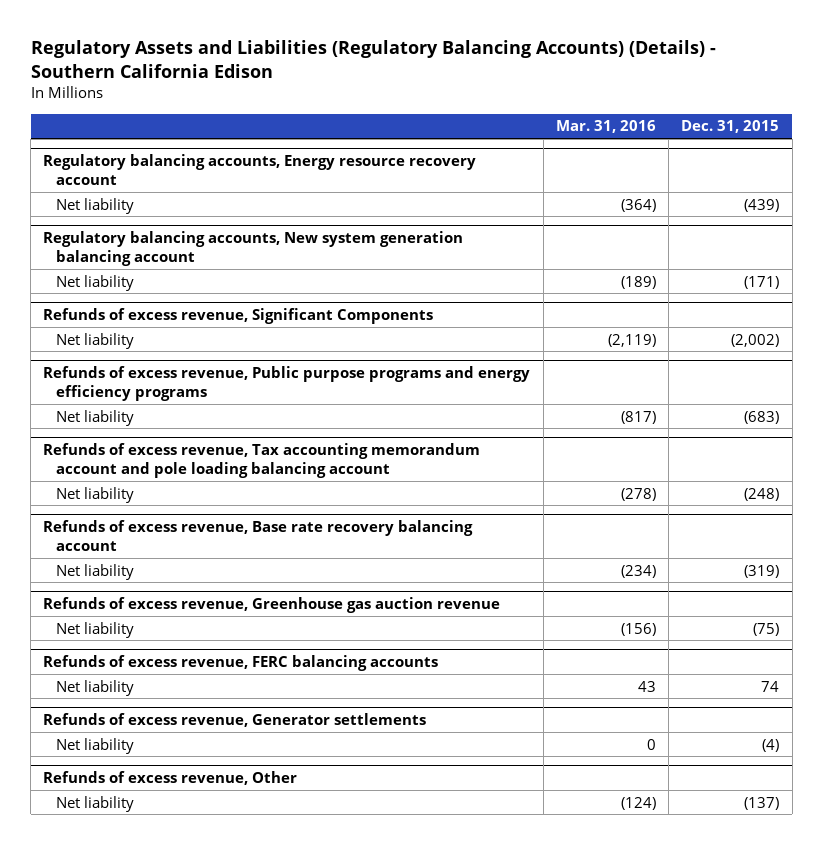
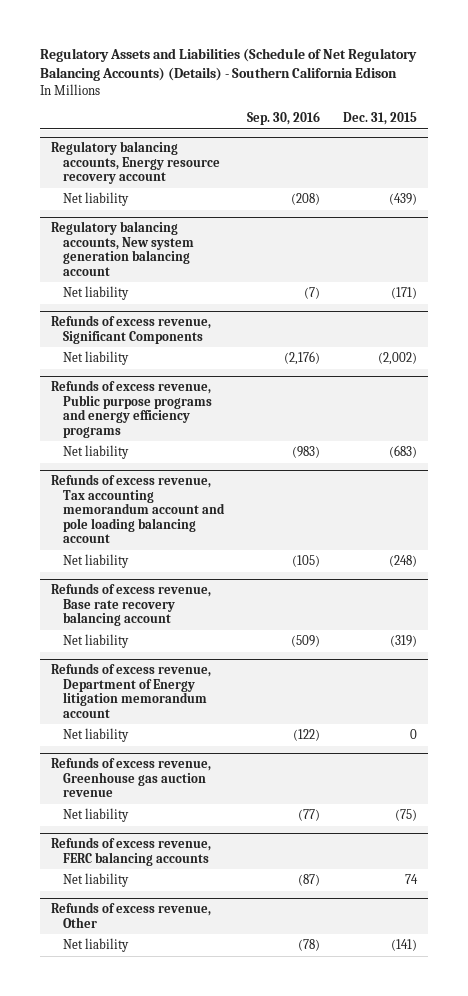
[30,40,716,78] Regulatory Assets and Liabilities (Regulatory Balancing Accounts) (Details) - Southern California Edison -> [39,47,417,81] Regulatory Assets and Liabilities (Schedule of Net Regulatory Balancing Accounts) (Details) - Southern California Edison
[555,120,656,134] Mar. 31, 2016 -> none
none -> [246,110,320,125] Sep. 30, 2016
none -> [51,663,212,718] Refunds of excess revenue, Department of Energy litigation memorandum account
none -> [62,728,129,743] Net liability
[43,713,427,728] Refunds of excess revenue, Generator settlements -> none
[56,737,135,754] Net liability -> none
[744,796,780,810] (137) -> [390,939,417,952] (141)

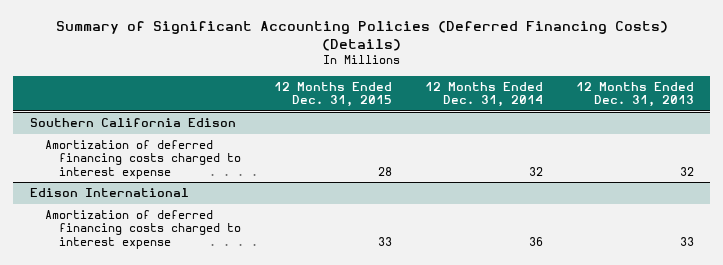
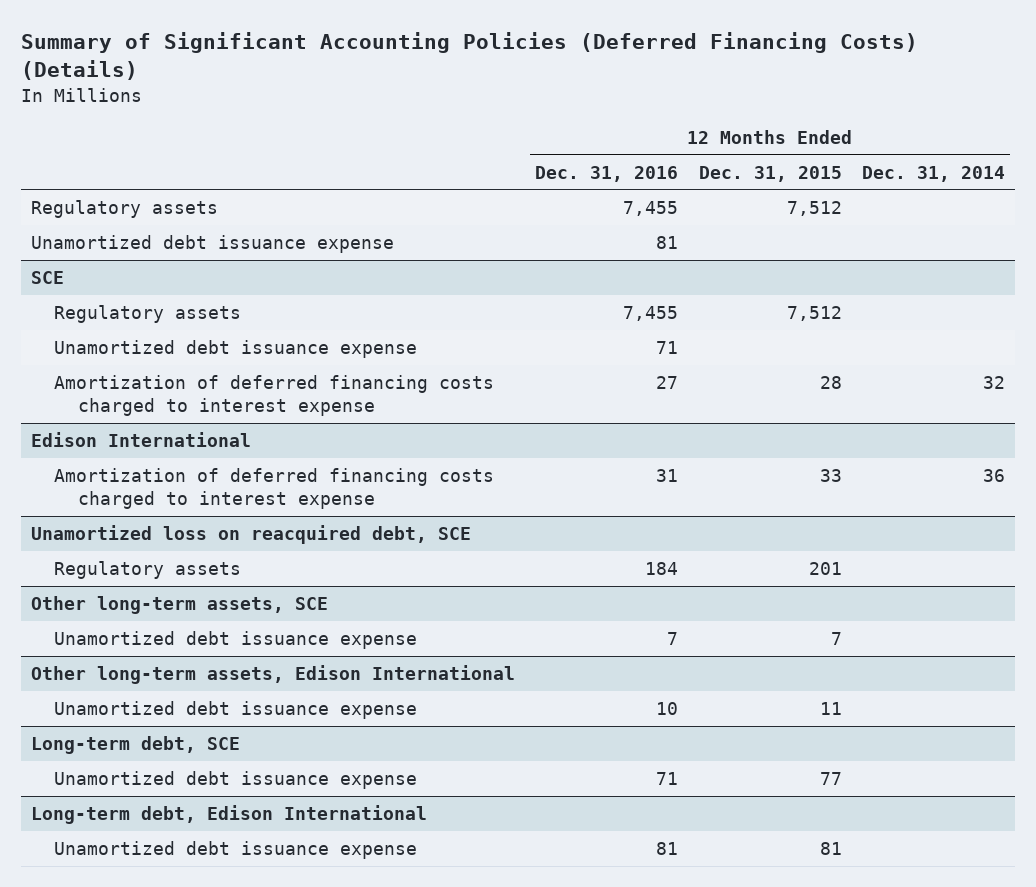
[575,82,694,108] 12 Months Ended Dec. 31, 2013 -> none
none -> [535,165,679,182] Dec. 31, 2016
none -> [31,199,219,218] Regulatory assets
none -> [31,234,395,253] Unamortized debt issuance expense
[29,118,236,128] Southern California Edison -> [31,270,65,284] SCE
none -> [54,304,242,323] Regulatory assets
none -> [54,339,418,358] Unamortized debt issuance expense
none -> [31,524,472,544] Unamortized loss on reacquired debt, SCE
none -> [54,560,242,579] Regulatory assets
none -> [31,595,329,614] Other long-term assets, SCE
none -> [54,630,418,649] Unamortized debt issuance expense
none -> [31,664,516,684] Other long-term assets, Edison International
none -> [54,700,418,719] Unamortized debt issuance expense
none -> [31,735,241,754] Long-term debt, SCE
none -> [54,770,418,789] Unamortized debt issuance expense
none -> [31,804,428,824] Long-term debt, Edison International
none -> [54,840,418,859] Unamortized debt issuance expense

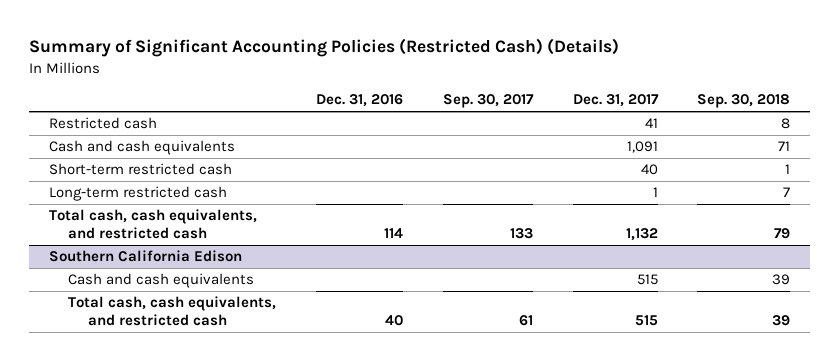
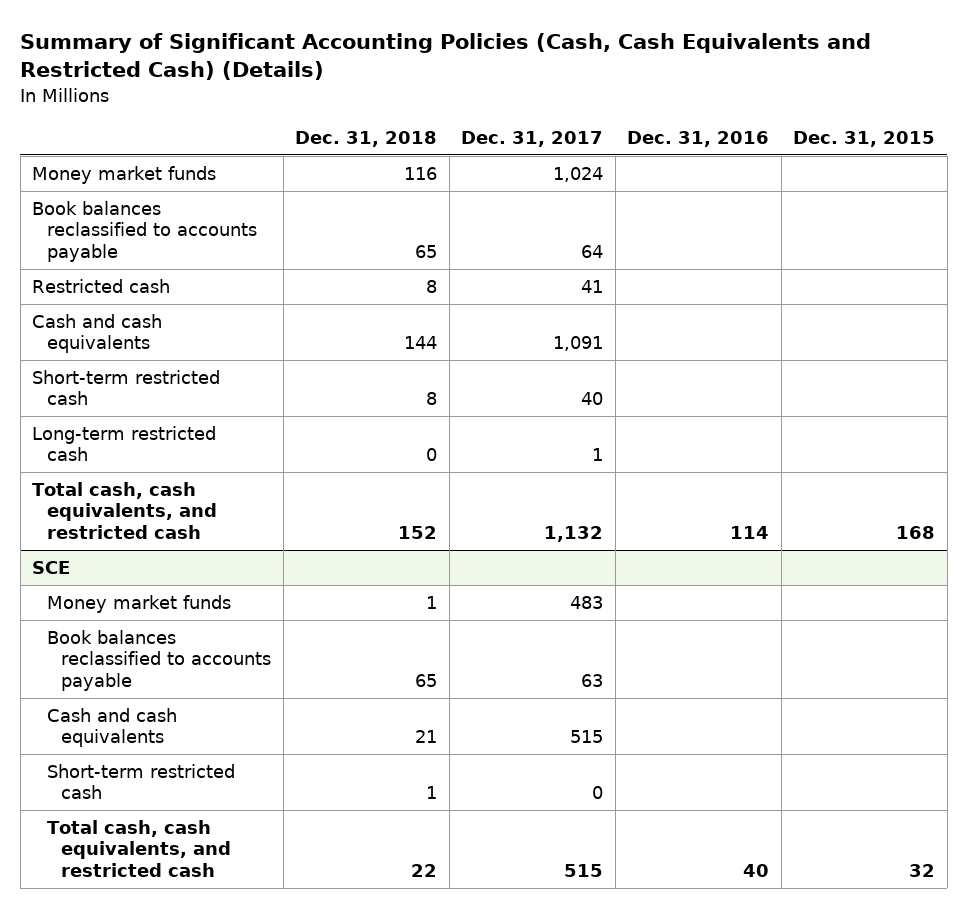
[29,38,620,58] Summary of Significant Accounting Policies (Restricted Cash) (Details) -> [20,32,872,80] Summary of Significant Accounting Policies (Cash, Cash Equivalents and Restricted Cash) (Details)
[442,94,534,109] Sep. 30, 2017 -> none
[697,94,791,109] Sep. 30, 2018 -> none
none -> [295,130,438,147] Dec. 31, 2018
none -> [793,130,936,147] Dec. 31, 2015
none -> [32,166,217,185] Money market funds
none -> [32,201,257,262] Book balances reclassified to accounts payable
[49,250,243,263] Southern California Edison -> [32,561,71,575] SCE
none -> [46,595,231,614] Money market funds
none -> [46,630,271,691] Book balances reclassified to accounts payable
none -> [46,764,235,800] Short-term restricted cash

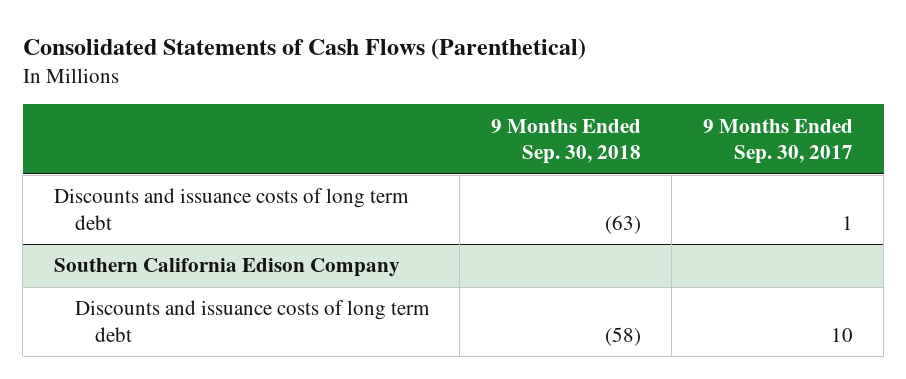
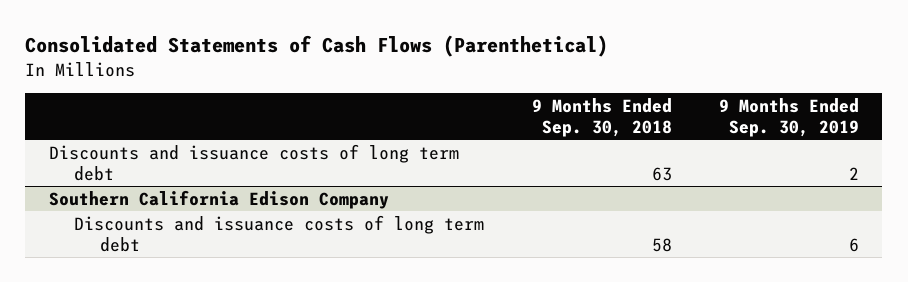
[702,118,853,165] 9 Months Ended Sep. 30, 2017 -> none
none -> [718,97,859,137] 9 Months Ended Sep. 30, 2019
[604,214,641,234] (63) -> [651,166,672,181] 63
[604,326,641,346] (58) -> [651,237,672,252] 58

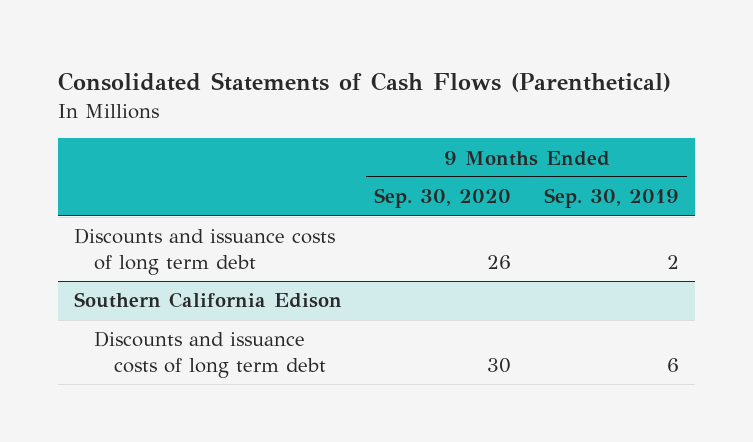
[531,97,672,137] 9 Months Ended Sep. 30, 2018 -> none
none -> [374,188,512,209] Sep. 30, 2020
[48,189,389,209] Southern California Edison Company -> [73,292,342,309] Southern California Edison

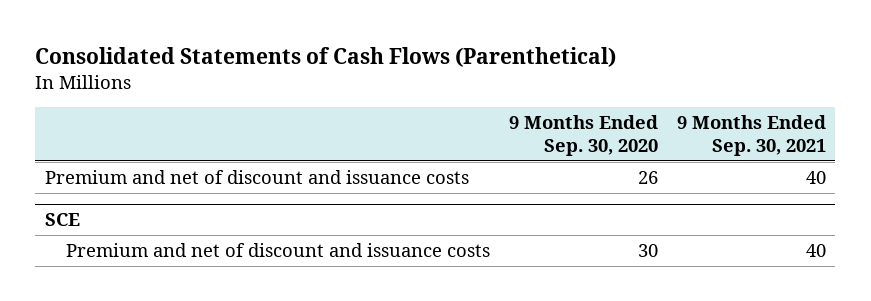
[543,188,679,209] Sep. 30, 2019 -> none
none -> [676,115,826,156] 9 Months Ended Sep. 30, 2021
[73,228,335,275] Discounts and issuance costs of long term debt -> [44,170,469,185] Premium and net of discount and issuance costs
[73,292,342,309] Southern California Edison -> [44,213,80,227] SCE
[94,331,327,378] Discounts and issuance costs of long term debt -> [65,243,490,258] Premium and net of discount and issuance costs

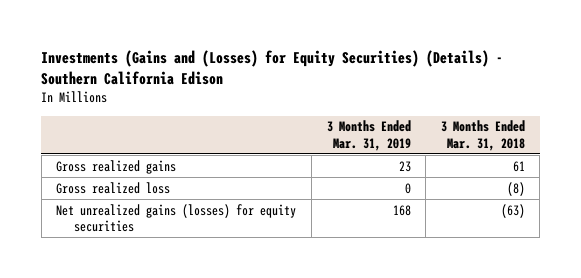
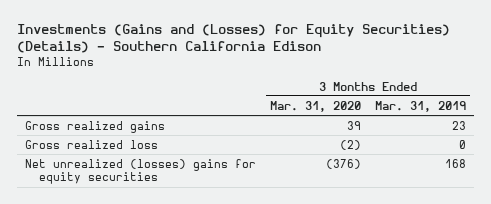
[440,120,525,151] 3 Months Ended Mar. 31, 2018 -> none
none -> [270,100,362,112] Mar. 31, 2020
[56,203,297,232] Net unrealized gains (losses) for equity securities -> [24,158,256,185] Net unrealized (losses) gains for equity securities

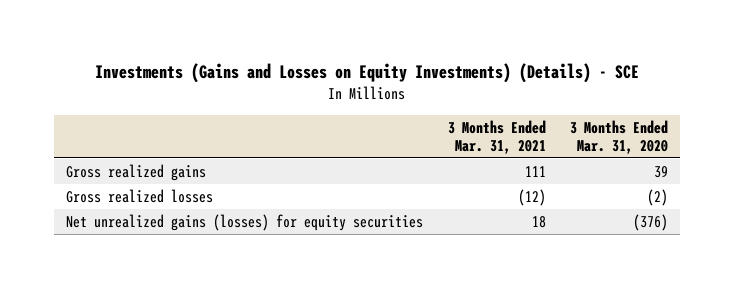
[17,24,451,54] Investments (Gains and (Losses) for Equity Securities) (Details) - Southern California Edison -> [95,63,640,84] Investments (Gains and Losses on Equity Investments) (Details) - SCE
[375,100,467,112] Mar. 31, 2019 -> none
none -> [447,119,546,154] 3 Months Ended Mar. 31, 2021
[24,139,158,149] Gross realized loss -> [66,188,214,203] Gross realized losses
[24,158,256,185] Net unrealized (losses) gains for equity securities -> [66,213,424,231] Net unrealized gains (losses) for equity securities

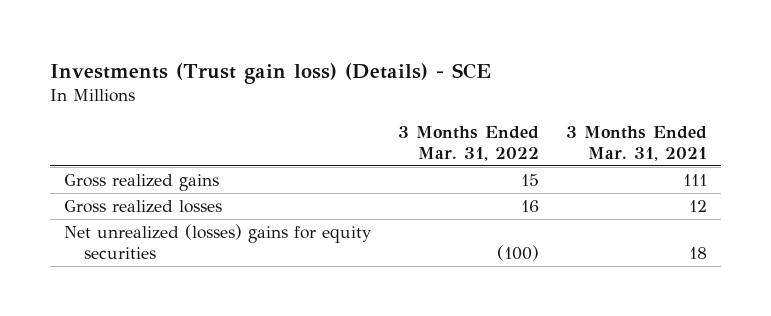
[95,63,640,84] Investments (Gains and Losses on Equity Investments) (Details) - SCE -> [50,62,492,84] Investments (Trust gain loss) (Details) - SCE
[569,119,668,154] 3 Months Ended Mar. 31, 2020 -> none
none -> [397,126,539,161] 3 Months Ended Mar. 31, 2022
[517,188,546,206] (12) -> [689,200,708,213] 12
[66,213,424,231] Net unrealized gains (losses) for equity securities -> [63,224,372,259] Net unrealized (losses) gains for equity securities

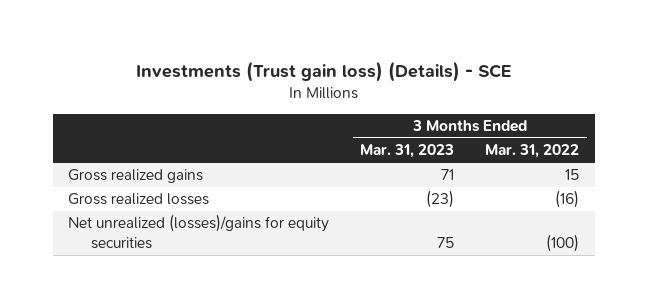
[566,126,708,161] 3 Months Ended Mar. 31, 2021 -> none
none -> [360,144,455,159] Mar. 31, 2023
[520,200,539,213] 16 -> [555,190,580,209] (16)
[63,224,372,259] Net unrealized (losses) gains for equity securities -> [68,214,330,249] Net unrealized (losses)/gains for equity securities

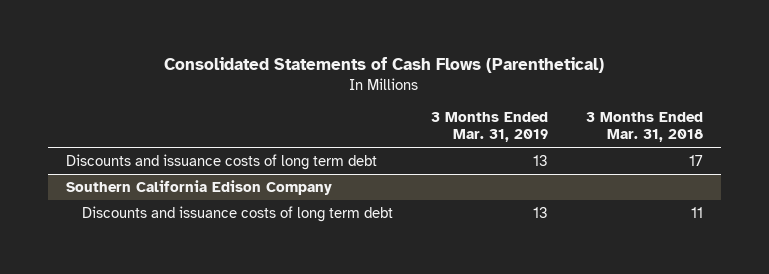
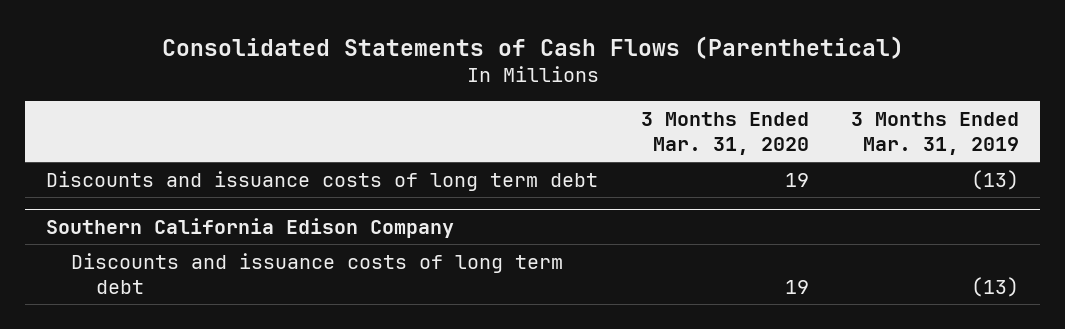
[585,112,703,143] 3 Months Ended Mar. 31, 2018 -> none
none -> [640,111,809,155] 3 Months Ended Mar. 31, 2020
[532,154,548,166] 13 -> [971,169,1020,190] (13)
[532,206,548,218] 13 -> [971,276,1020,297] (13)

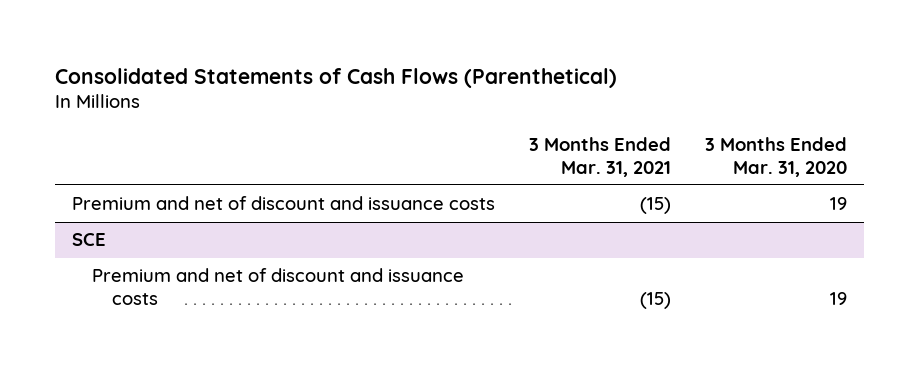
[851,111,1020,155] 3 Months Ended Mar. 31, 2019 -> none
none -> [528,137,671,177] 3 Months Ended Mar. 31, 2021
[46,170,599,191] Discounts and issuance costs of long term debt -> [71,196,495,211] Premium and net of discount and issuance costs
[46,218,455,239] Southern California Edison Company -> [71,233,106,247] SCE
[71,252,564,294] Discounts and issuance costs of long term debt -> [92,268,465,305] Premium and net of discount and issuance costs

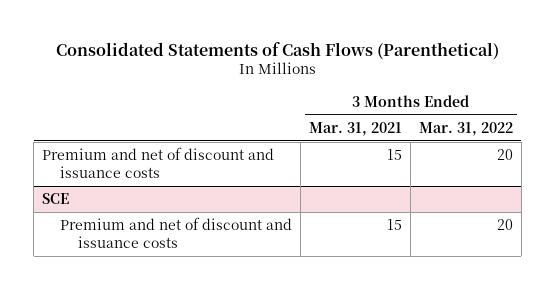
[704,137,847,177] 3 Months Ended Mar. 31, 2020 -> none
none -> [418,121,513,136] Mar. 31, 2022
[639,197,671,215] (15) -> [386,149,402,161] 15
[639,291,671,309] (15) -> [386,219,402,231] 15

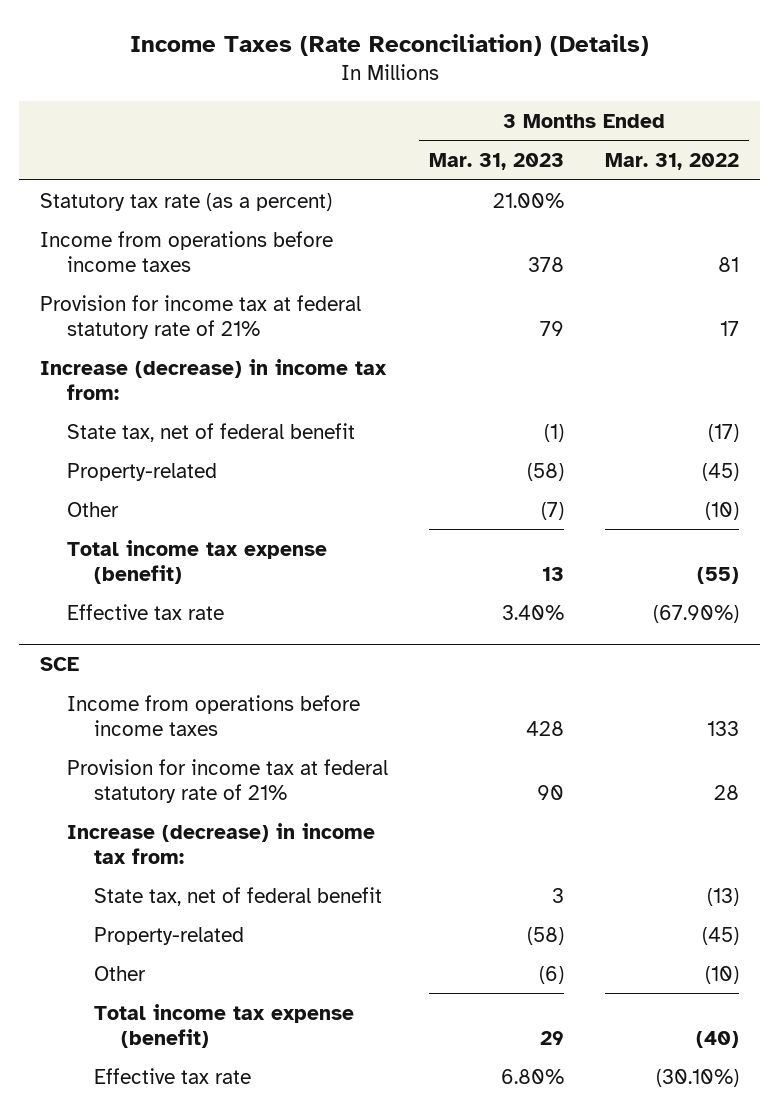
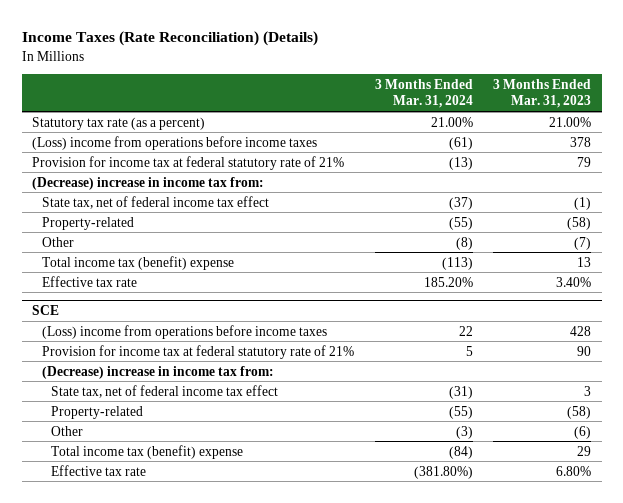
[605,153,740,171] Mar. 31, 2022 -> none
none -> [374,78,473,109] 3 Months Ended Mar. 31, 2024
[39,230,333,272] Income from operations before income taxes -> [32,135,318,150] (Loss) income from operations before income taxes
[39,358,387,400] Increase (decrease) in income tax from: -> [32,176,265,190] (Decrease) increase in income tax from:
[66,422,355,442] State tax, net of federal benefit -> [41,195,269,209] State tax, net of federal income tax effect
[66,539,327,584] Total income tax expense (benefit) -> [41,255,234,270] Total income tax (benefit) expense
[66,694,360,736] Income from operations before income taxes -> [41,324,327,339] (Loss) income from operations before income taxes
[66,822,375,864] Increase (decrease) in income tax from: -> [41,365,274,379] (Decrease) increase in income tax from:
[93,886,382,906] State tax, net of federal benefit -> [51,384,279,398] State tax, net of federal income tax effect
[93,1003,354,1048] Total income tax expense (benefit) -> [51,444,244,459] Total income tax (benefit) expense

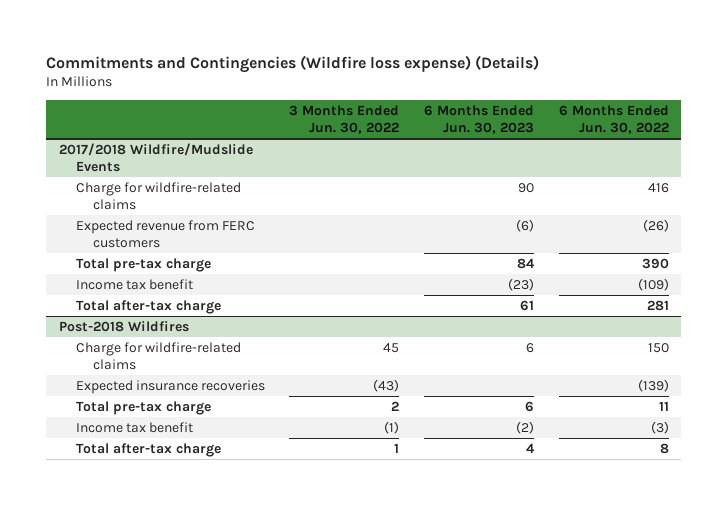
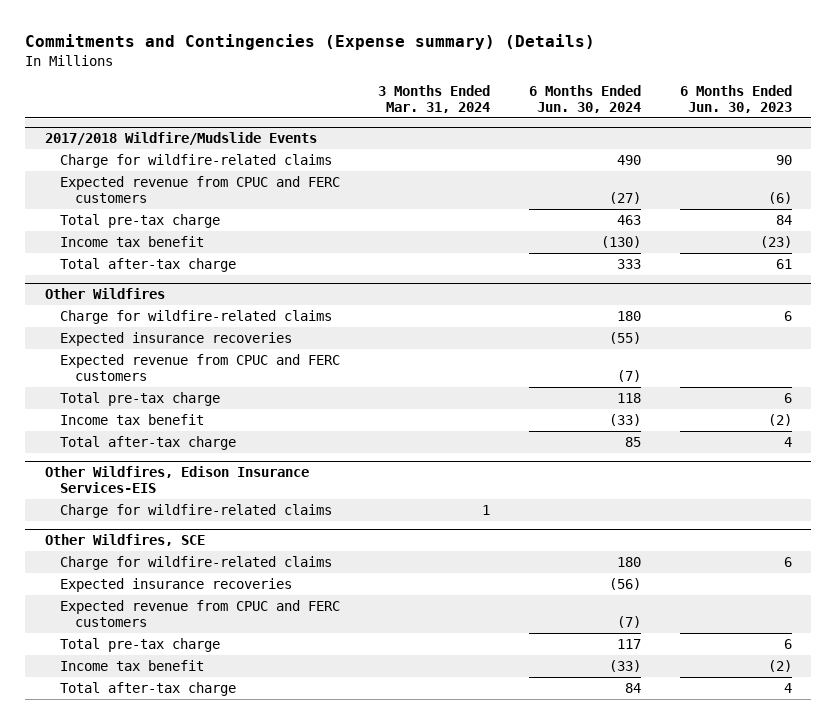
[46,54,540,73] Commitments and Contingencies (Wildfire loss expense) (Details) -> [25,33,596,50] Commitments and Contingencies (Expense summary) (Details)
[289,105,400,134] 3 Months Ended Jun. 30, 2022 -> none
[558,105,669,134] 6 Months Ended Jun. 30, 2022 -> none
none -> [378,84,491,113] 3 Months Ended Mar. 31, 2024
none -> [529,84,642,113] 6 Months Ended Jun. 30, 2024
[75,220,255,248] Expected revenue from FERC customers -> [59,176,340,204] Expected revenue from CPUC and FERC customers
[58,321,189,333] Post-2018 Wildfires -> none
none -> [44,288,165,300] Other Wildfires
none -> [59,354,340,382] Expected revenue from CPUC and FERC customers
none -> [44,466,309,494] Other Wildfires, Edison Insurance Services-EIS
none -> [59,504,332,519] Charge for wildfire-related claims
none -> [44,534,205,547] Other Wildfires, SCE
none -> [59,556,332,571] Charge for wildfire-related claims
none -> [59,578,292,593] Expected insurance recoveries
none -> [59,600,340,628] Expected revenue from CPUC and FERC customers
none -> [59,638,220,653] Total pre-tax charge
none -> [59,660,204,672] Income tax benefit
none -> [59,682,236,697] Total after-tax charge

